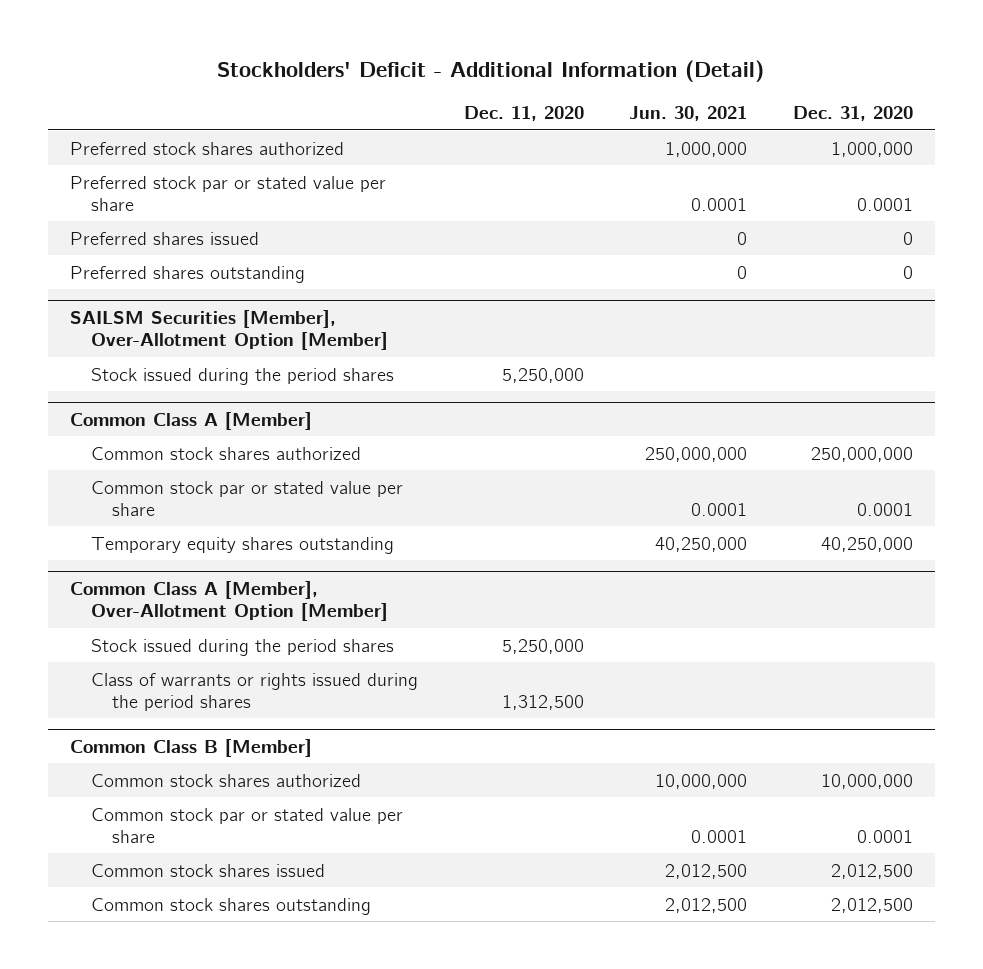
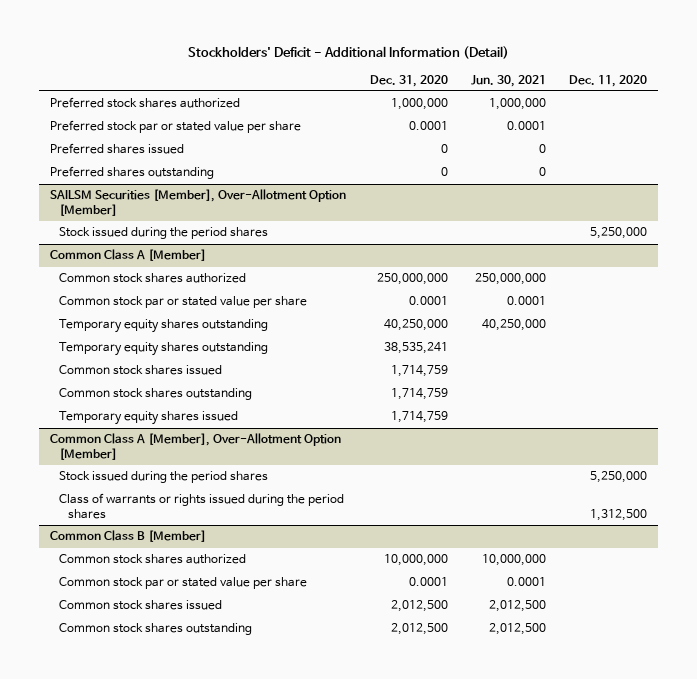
none -> [59,342,269,357] Temporary equity shares outstanding
none -> [59,365,223,376] Common stock shares issued
none -> [59,388,253,401] Common stock shares outstanding
none -> [59,411,239,426] Temporary equity shares issued

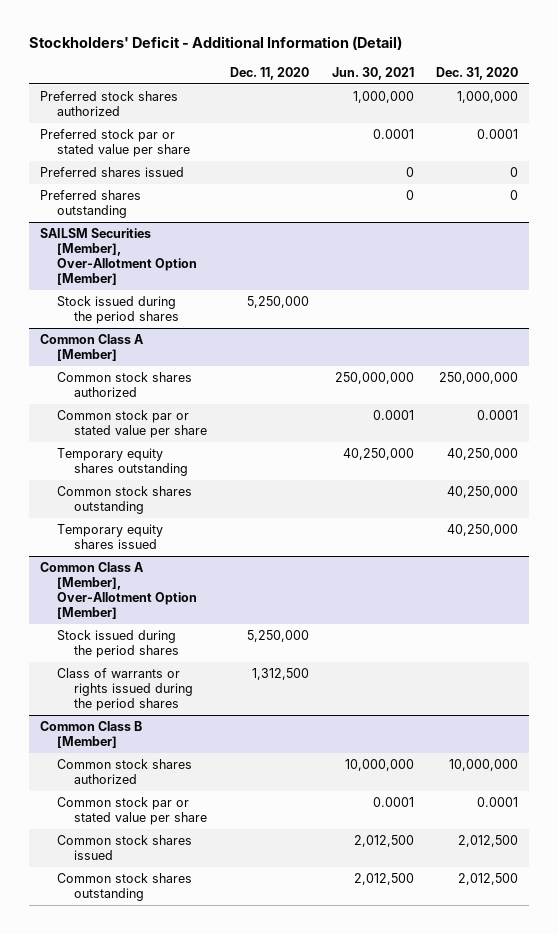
[59,342,269,357] Temporary equity shares outstanding -> none
[59,365,223,376] Common stock shares issued -> none
[390,388,448,401] 1,714,759 -> [447,486,519,499] 40,250,000
[390,411,448,424] 1,714,759 -> [447,524,519,537] 40,250,000

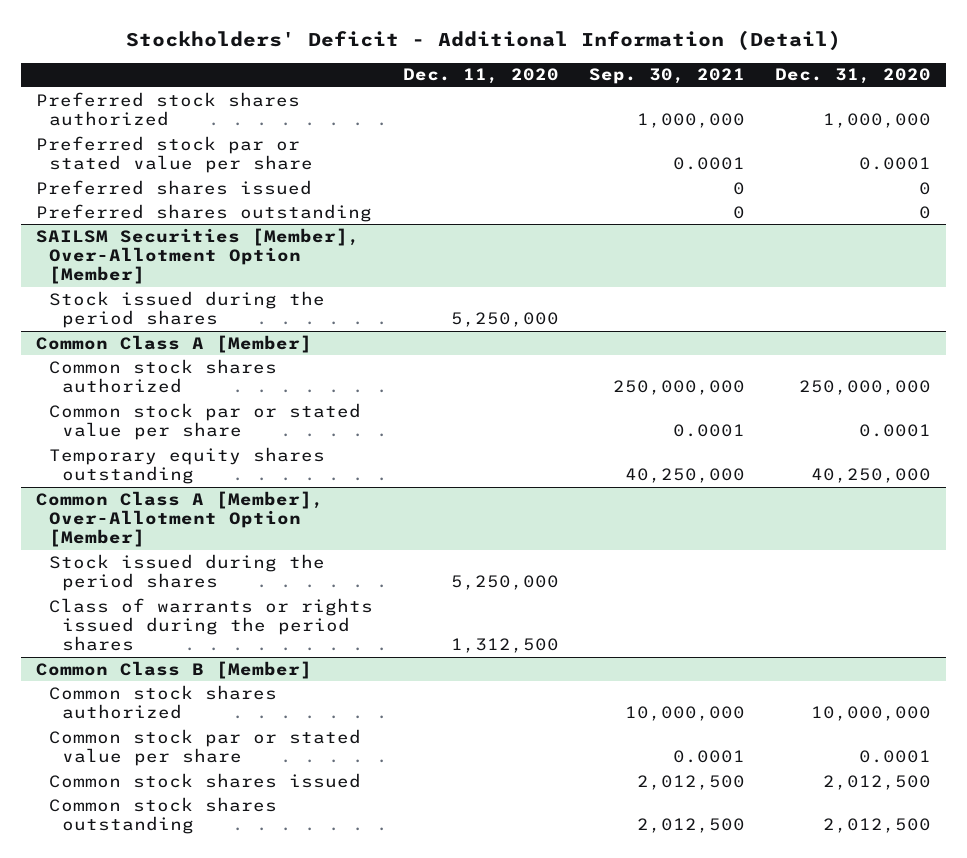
[331,66,414,80] Jun. 30, 2021 -> none
none -> [589,68,746,85] Sep. 30, 2021
[57,486,193,515] Common stock shares outstanding -> none
[57,524,164,550] Temporary equity shares issued -> none

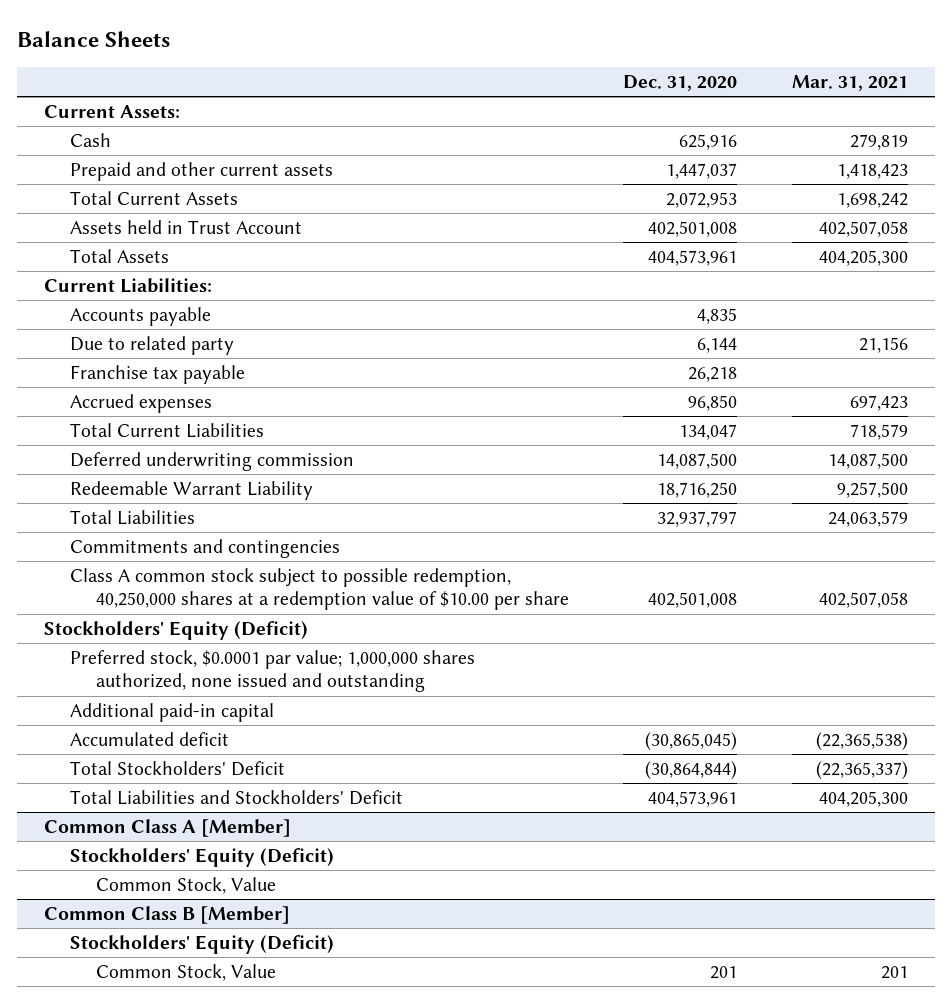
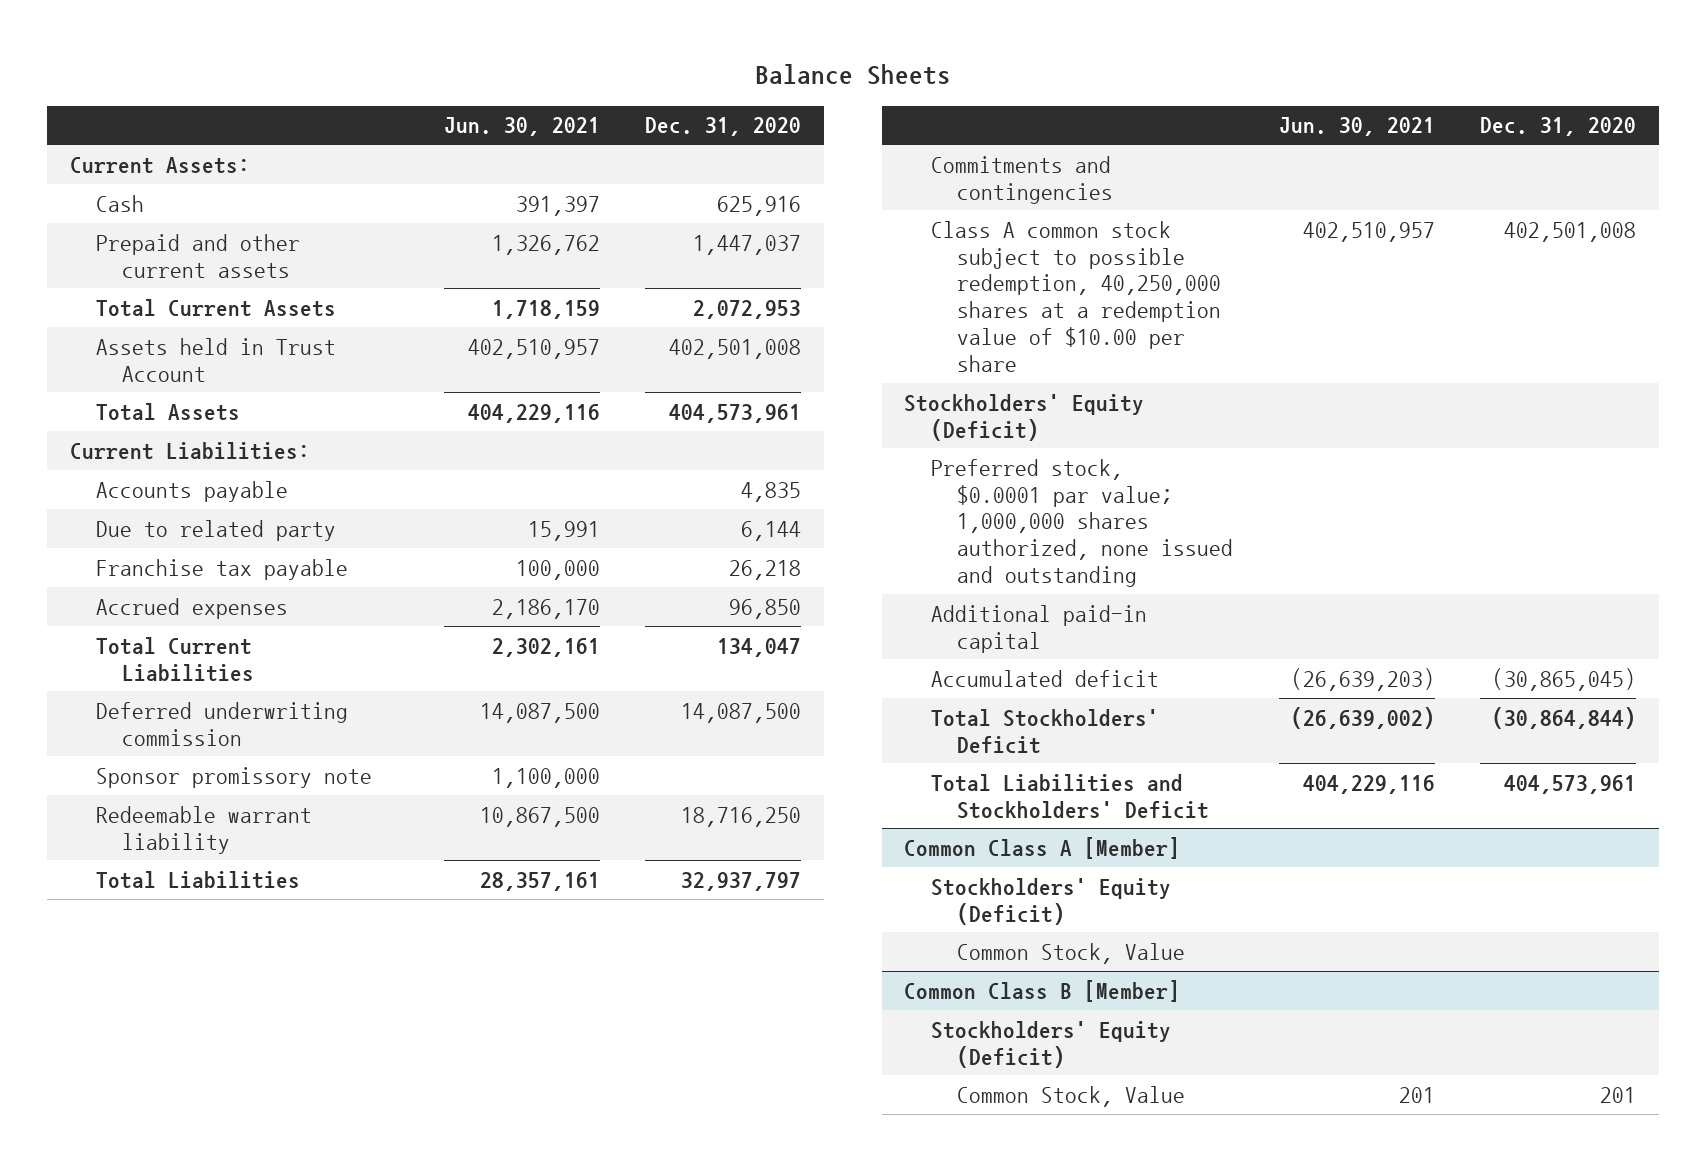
[791,74,908,91] Mar. 31, 2021 -> none
none -> [443,117,600,137] Jun. 30, 2021
none -> [95,766,372,788] Sponsor promissory note
[70,481,314,501] Redeemable Warrant Liability -> [95,805,312,854] Redeemable warrant liability

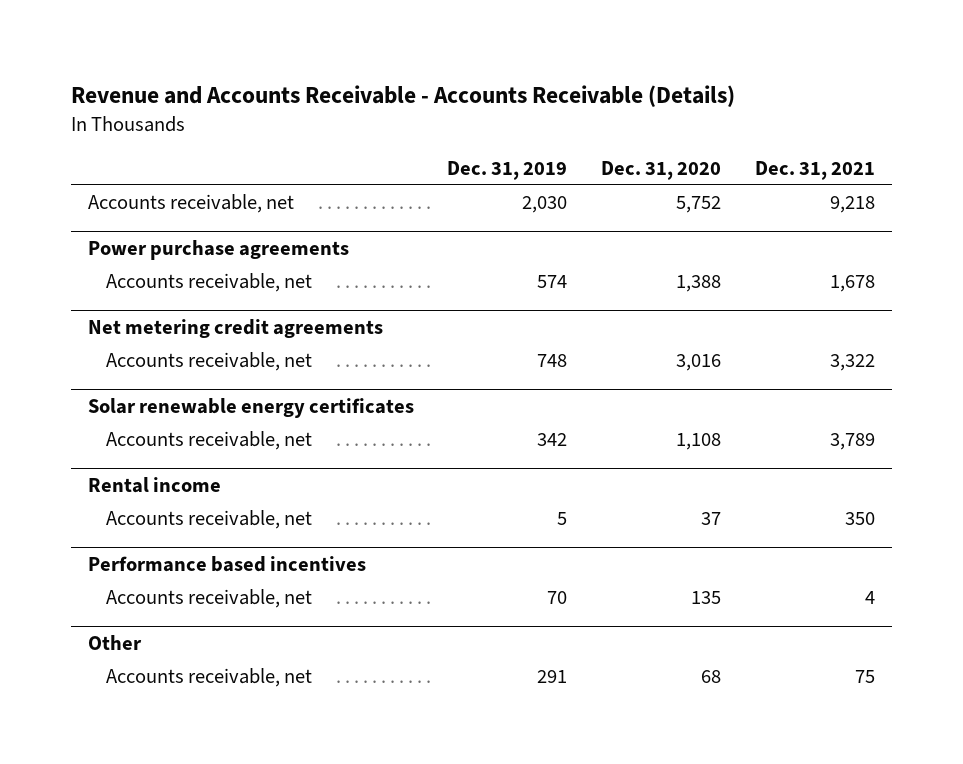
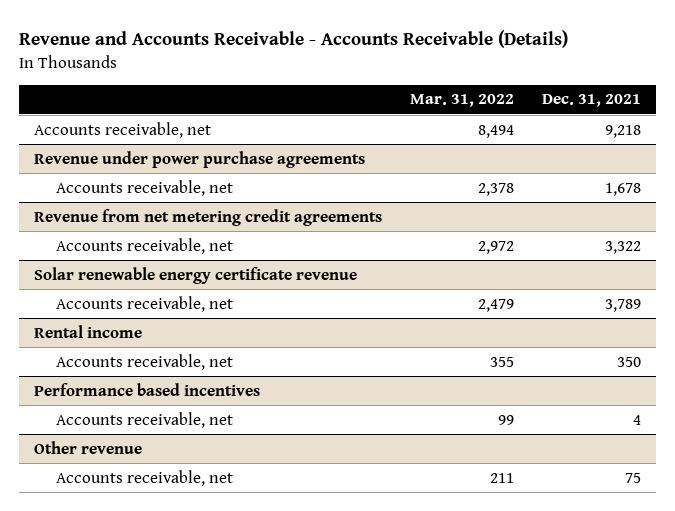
[447,160,568,180] Dec. 31, 2019 -> none
[601,160,722,180] Dec. 31, 2020 -> none
none -> [410,94,515,108] Mar. 31, 2022
[87,240,349,261] Power purchase agreements -> [33,150,365,168] Revenue under power purchase agreements
[87,319,383,339] Net metering credit agreements -> [33,208,382,226] Revenue from net metering credit agreements
[87,398,414,419] Solar renewable energy certificates -> [33,266,357,284] Solar renewable energy certificate revenue
[87,635,142,651] Other -> [33,440,142,454] Other revenue

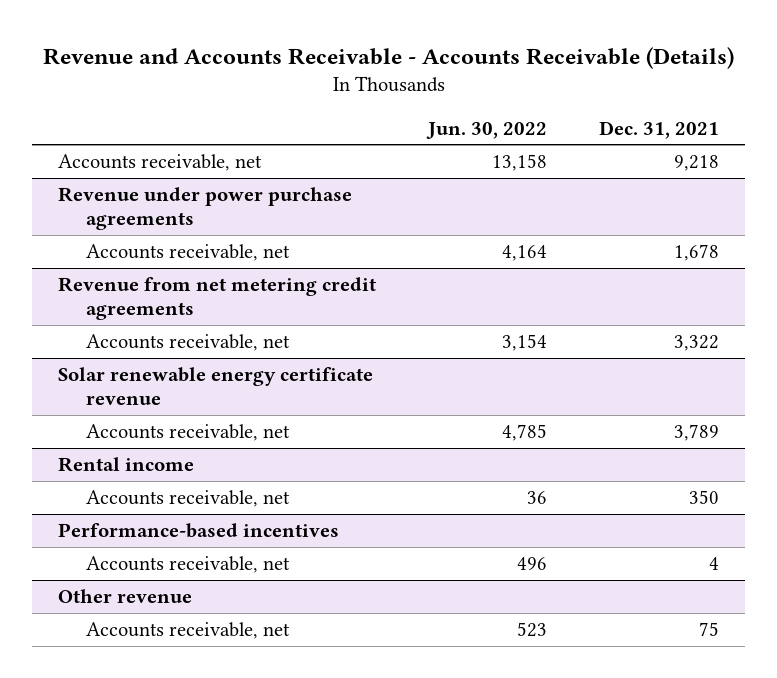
[410,94,515,108] Mar. 31, 2022 -> none
none -> [426,121,548,139] Jun. 30, 2022
[33,382,260,396] Performance based incentives -> [58,522,340,538] Performance-based incentives

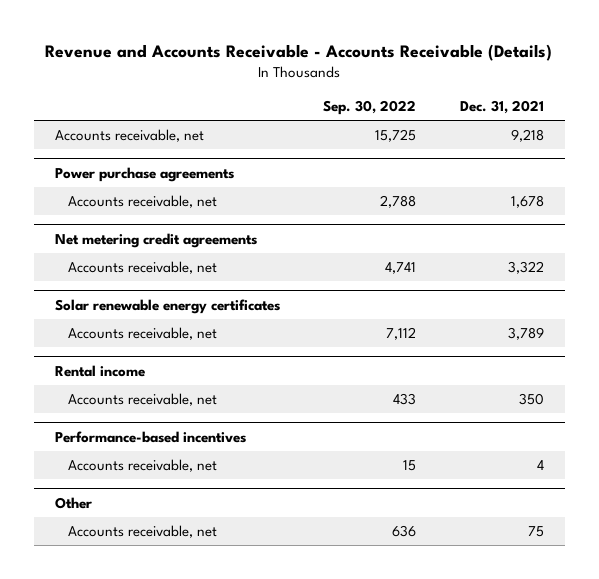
[426,121,548,139] Jun. 30, 2022 -> none
none -> [323,100,417,116] Sep. 30, 2022
[58,186,353,230] Revenue under power purchase agreements -> [55,166,235,182] Power purchase agreements
[58,276,377,320] Revenue from net metering credit agreements -> [55,232,258,248] Net metering credit agreements
[58,366,374,405] Solar renewable energy certificate revenue -> [55,298,281,314] Solar renewable energy certificates
[58,588,193,603] Other revenue -> [55,496,93,509] Other

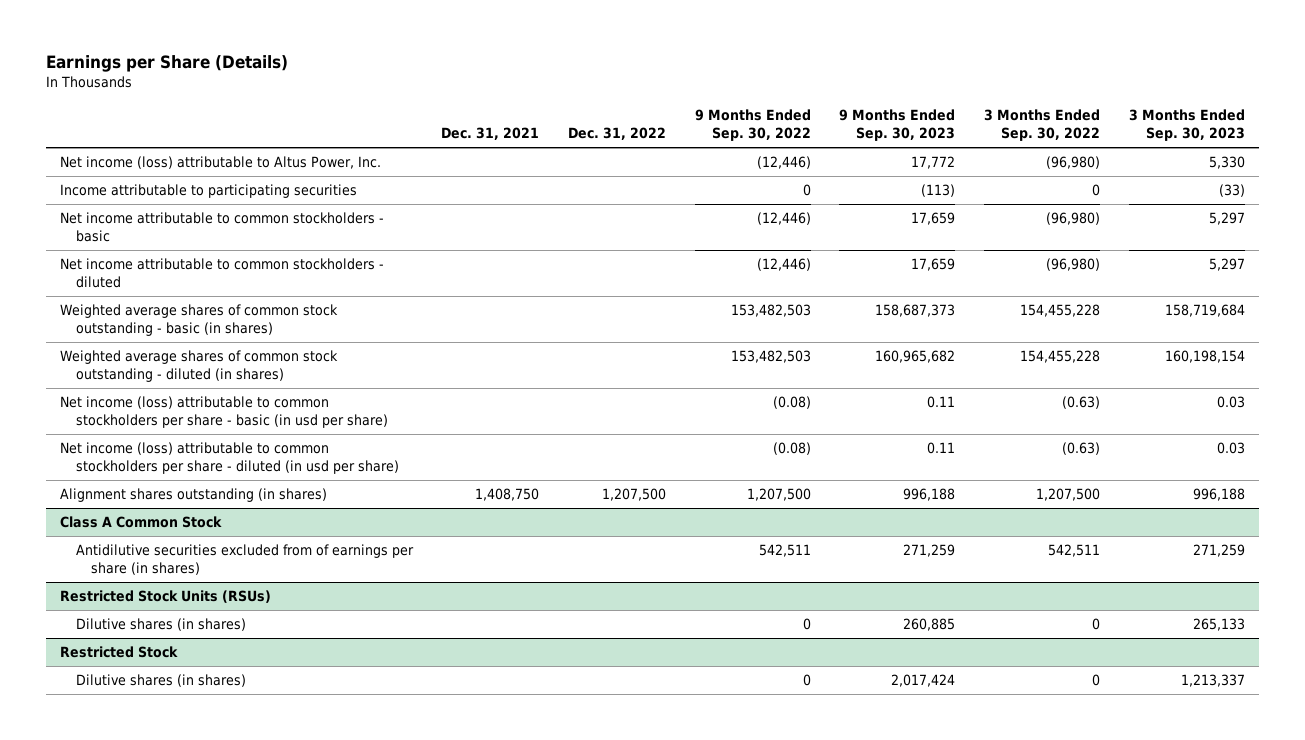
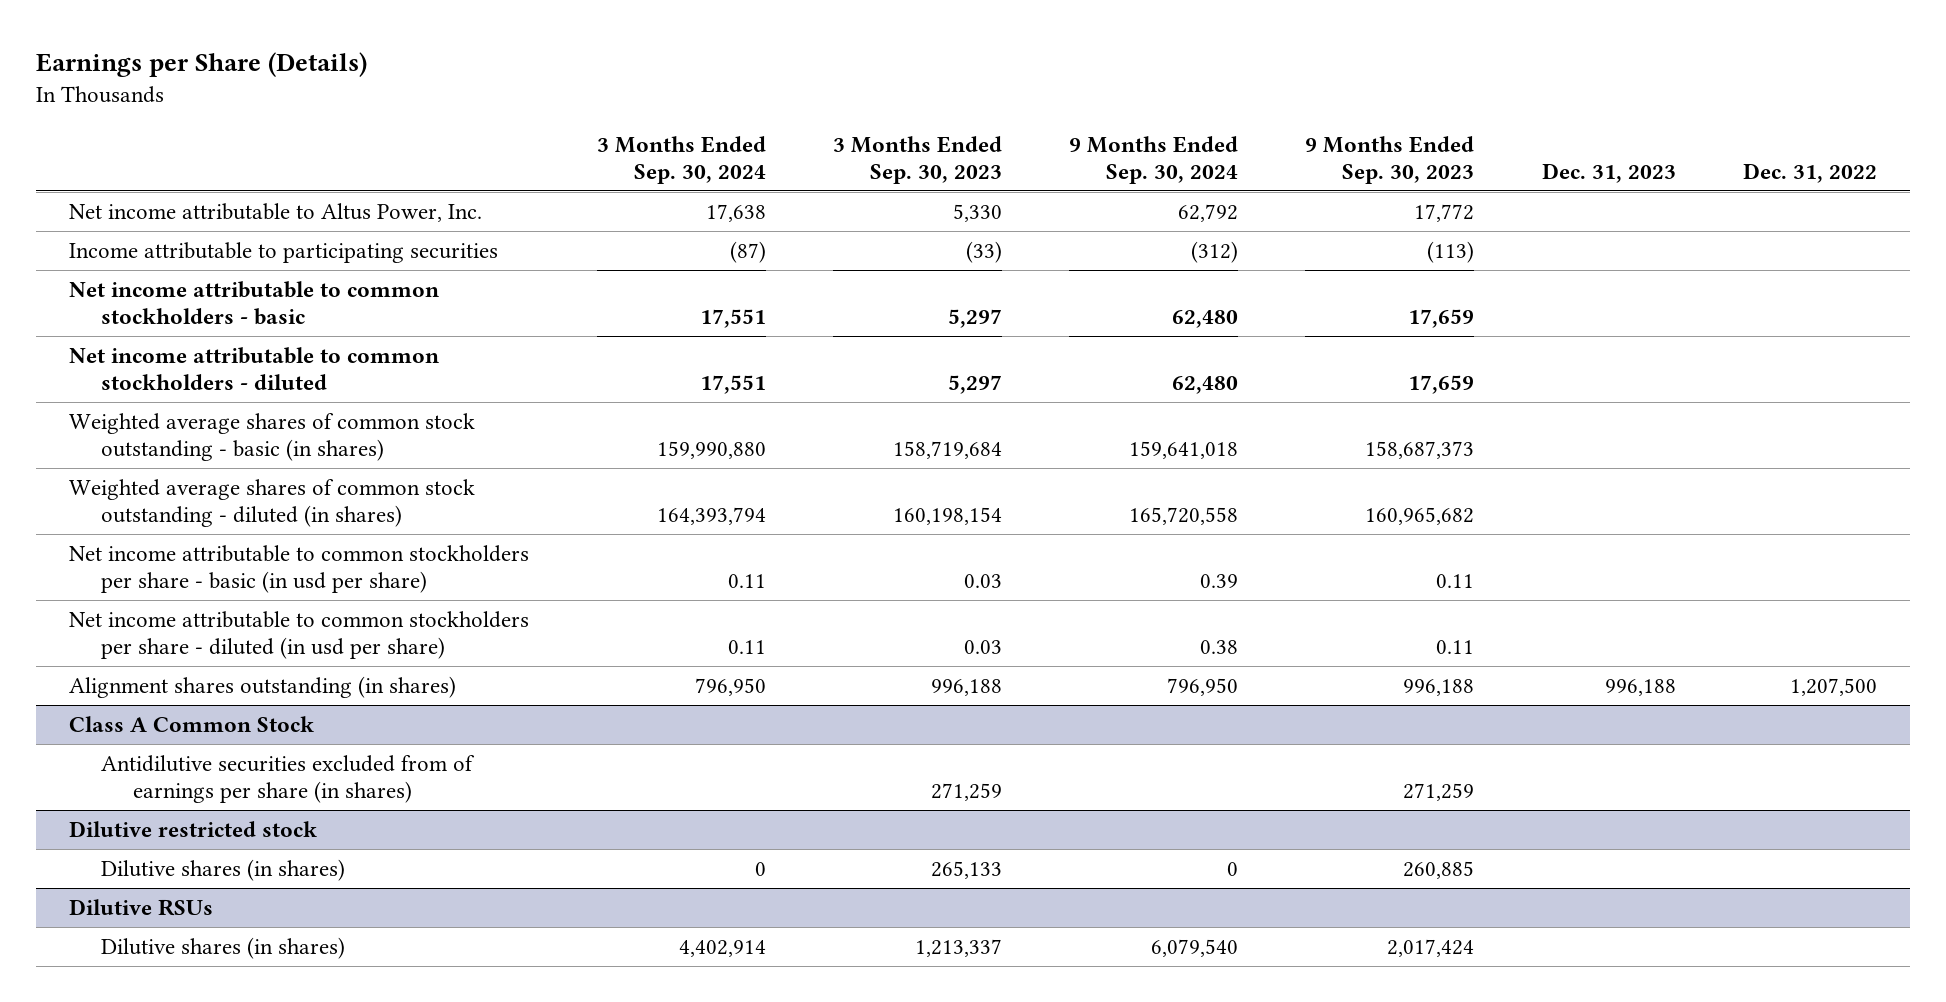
[441,127,540,141] Dec. 31, 2021 -> none
[694,109,811,142] 9 Months Ended Sep. 30, 2022 -> none
[984,109,1101,142] 3 Months Ended Sep. 30, 2022 -> none
none -> [596,135,766,184] 3 Months Ended Sep. 30, 2024
none -> [1069,135,1239,184] 9 Months Ended Sep. 30, 2024
none -> [1541,162,1676,183] Dec. 31, 2023
[60,156,382,170] Net income (loss) attributable to Altus Power, Inc. -> [69,202,483,222] Net income attributable to Altus Power, Inc.
[60,396,388,428] Net income (loss) attributable to common stockholders per share - basic (in usd per share) -> [69,544,530,594] Net income attributable to common stockholders per share - basic (in usd per share)
[60,442,399,474] Net income (loss) attributable to common stockholders per share - diluted (in usd per share) -> [69,610,530,660] Net income attributable to common stockholders per share - diluted (in usd per share)
[60,590,272,604] Restricted Stock Units (RSUs) -> none
none -> [69,820,318,837] Dilutive restricted stock
[60,646,179,659] Restricted Stock -> none
none -> [69,898,214,916] Dilutive RSUs

